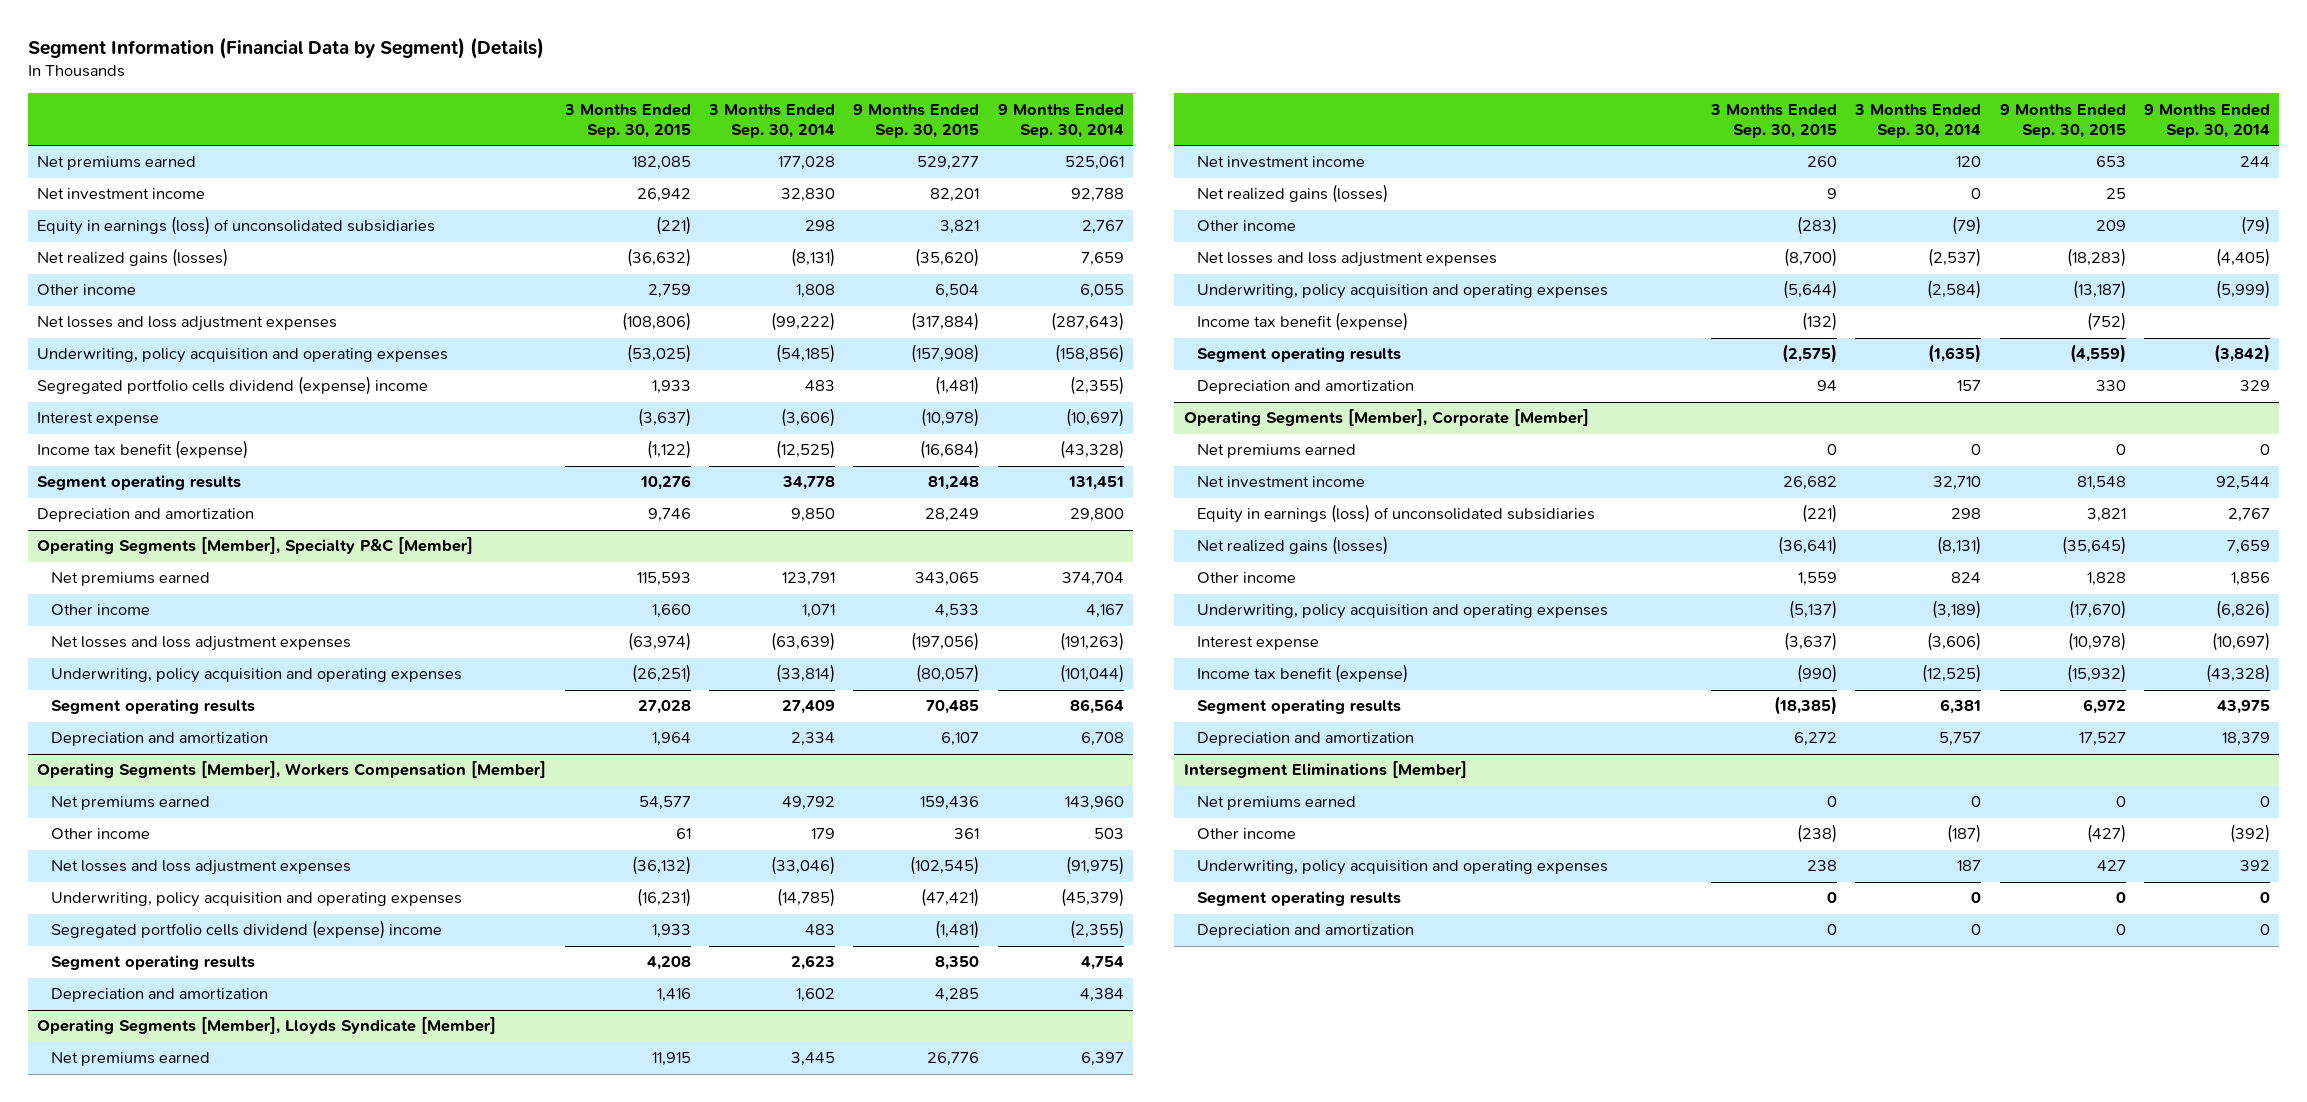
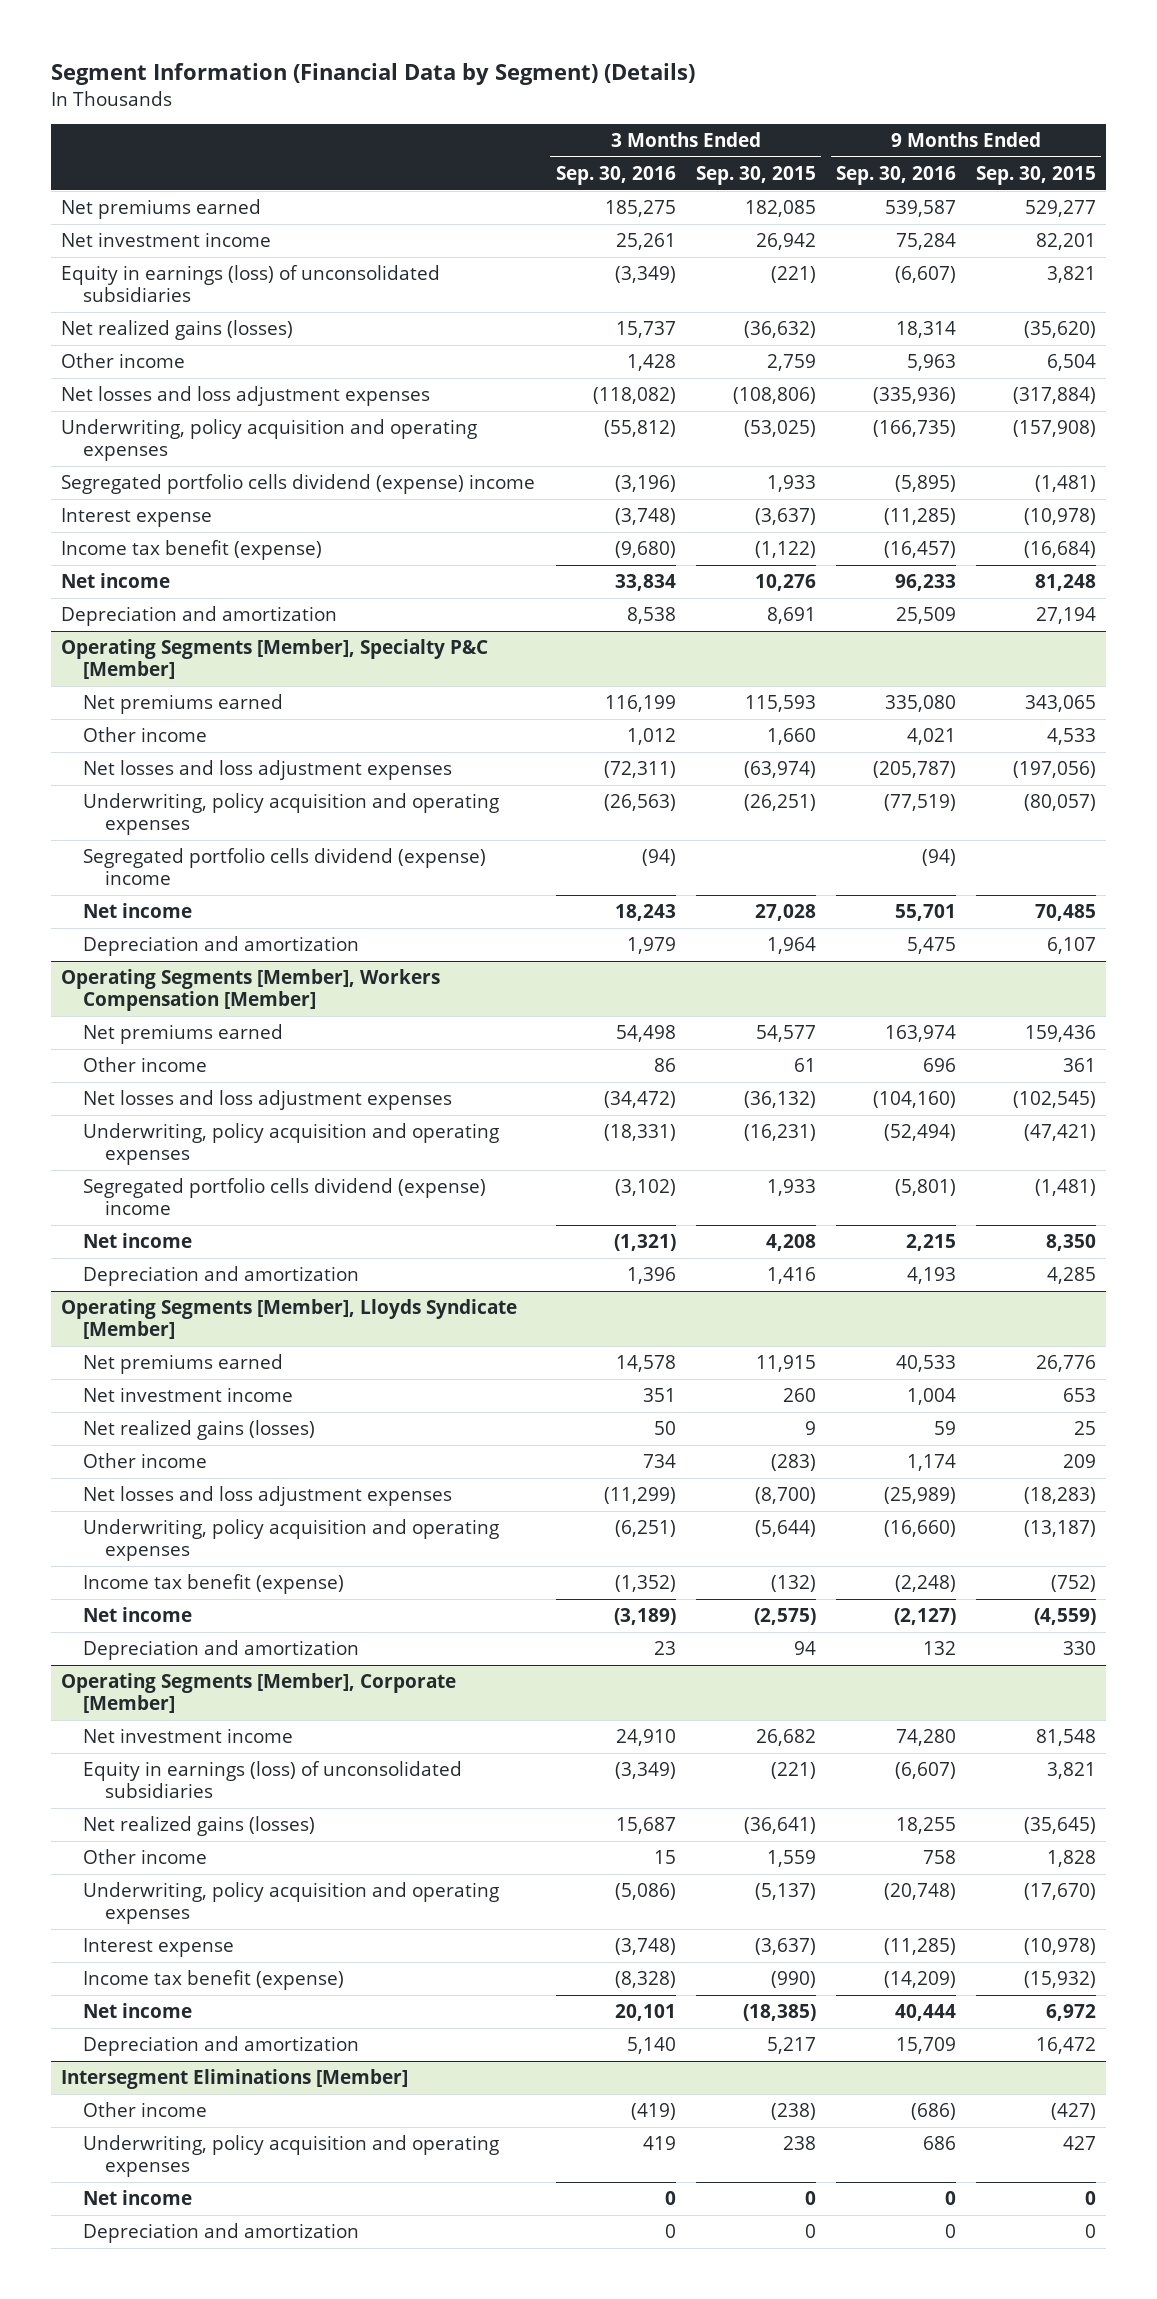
[708,103,836,139] 3 Months Ended Sep. 30, 2014 -> none
[997,103,1124,139] 9 Months Ended Sep. 30, 2014 -> none
none -> [555,165,676,185] Sep. 30, 2016
none -> [835,165,956,185] Sep. 30, 2016
[37,475,242,491] Segment operating results -> [61,573,171,589] Net income
[647,508,691,523] 9,746 -> [766,607,816,625] 8,691
[925,508,980,523] 28,249 -> [1035,607,1096,625] 27,194
none -> [83,848,487,885] Segregated portfolio cells dividend (expense) income
[50,699,255,715] Segment operating results -> [83,903,193,919] Net income
[50,955,255,971] Segment operating results -> [83,1233,193,1249] Net income
[1196,347,1401,363] Segment operating results -> [83,1607,193,1623] Net income
[1196,444,1356,459] Net premiums earned -> none
[1196,699,1401,715] Segment operating results -> [83,2003,193,2019] Net income
[1793,732,1837,747] 6,272 -> [766,2037,816,2055] 5,217
[2078,732,2126,747] 17,527 -> [1035,2037,1096,2055] 16,472
[1196,796,1356,811] Net premiums earned -> none
[1196,891,1401,907] Segment operating results -> none
none -> [83,2190,193,2206] Net income

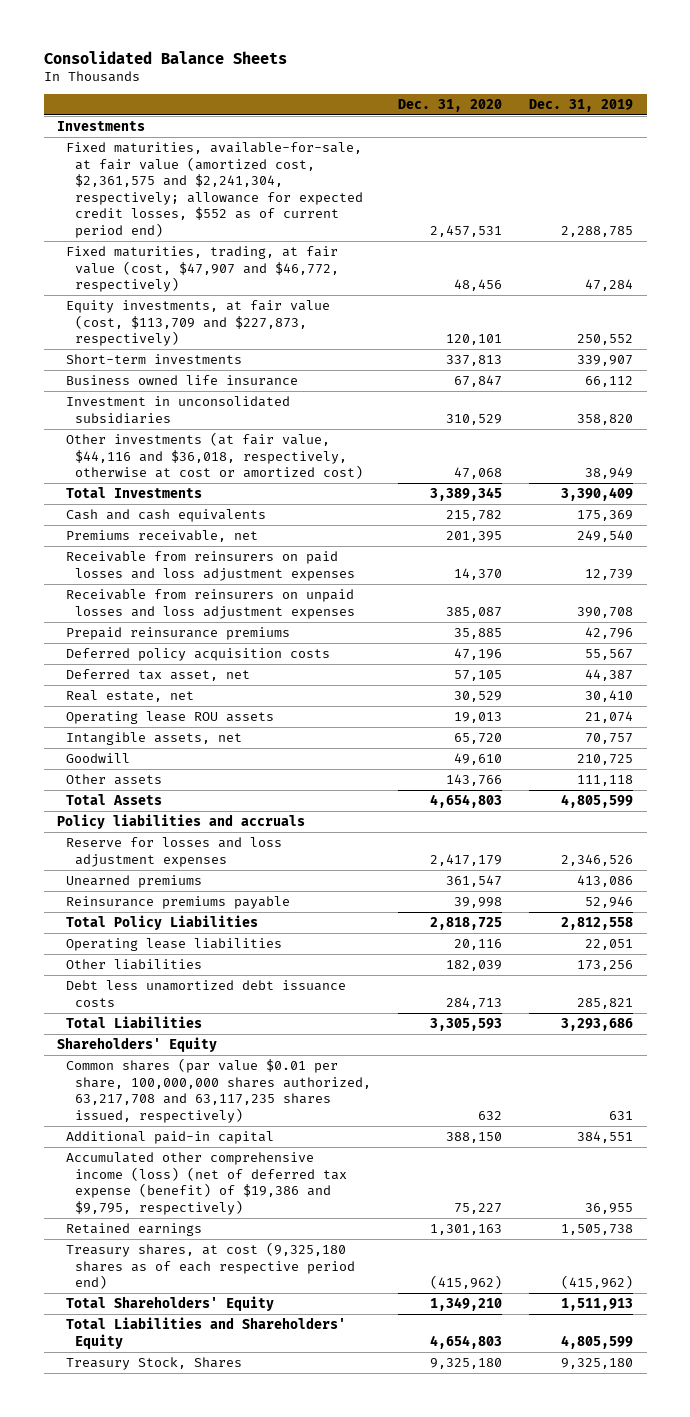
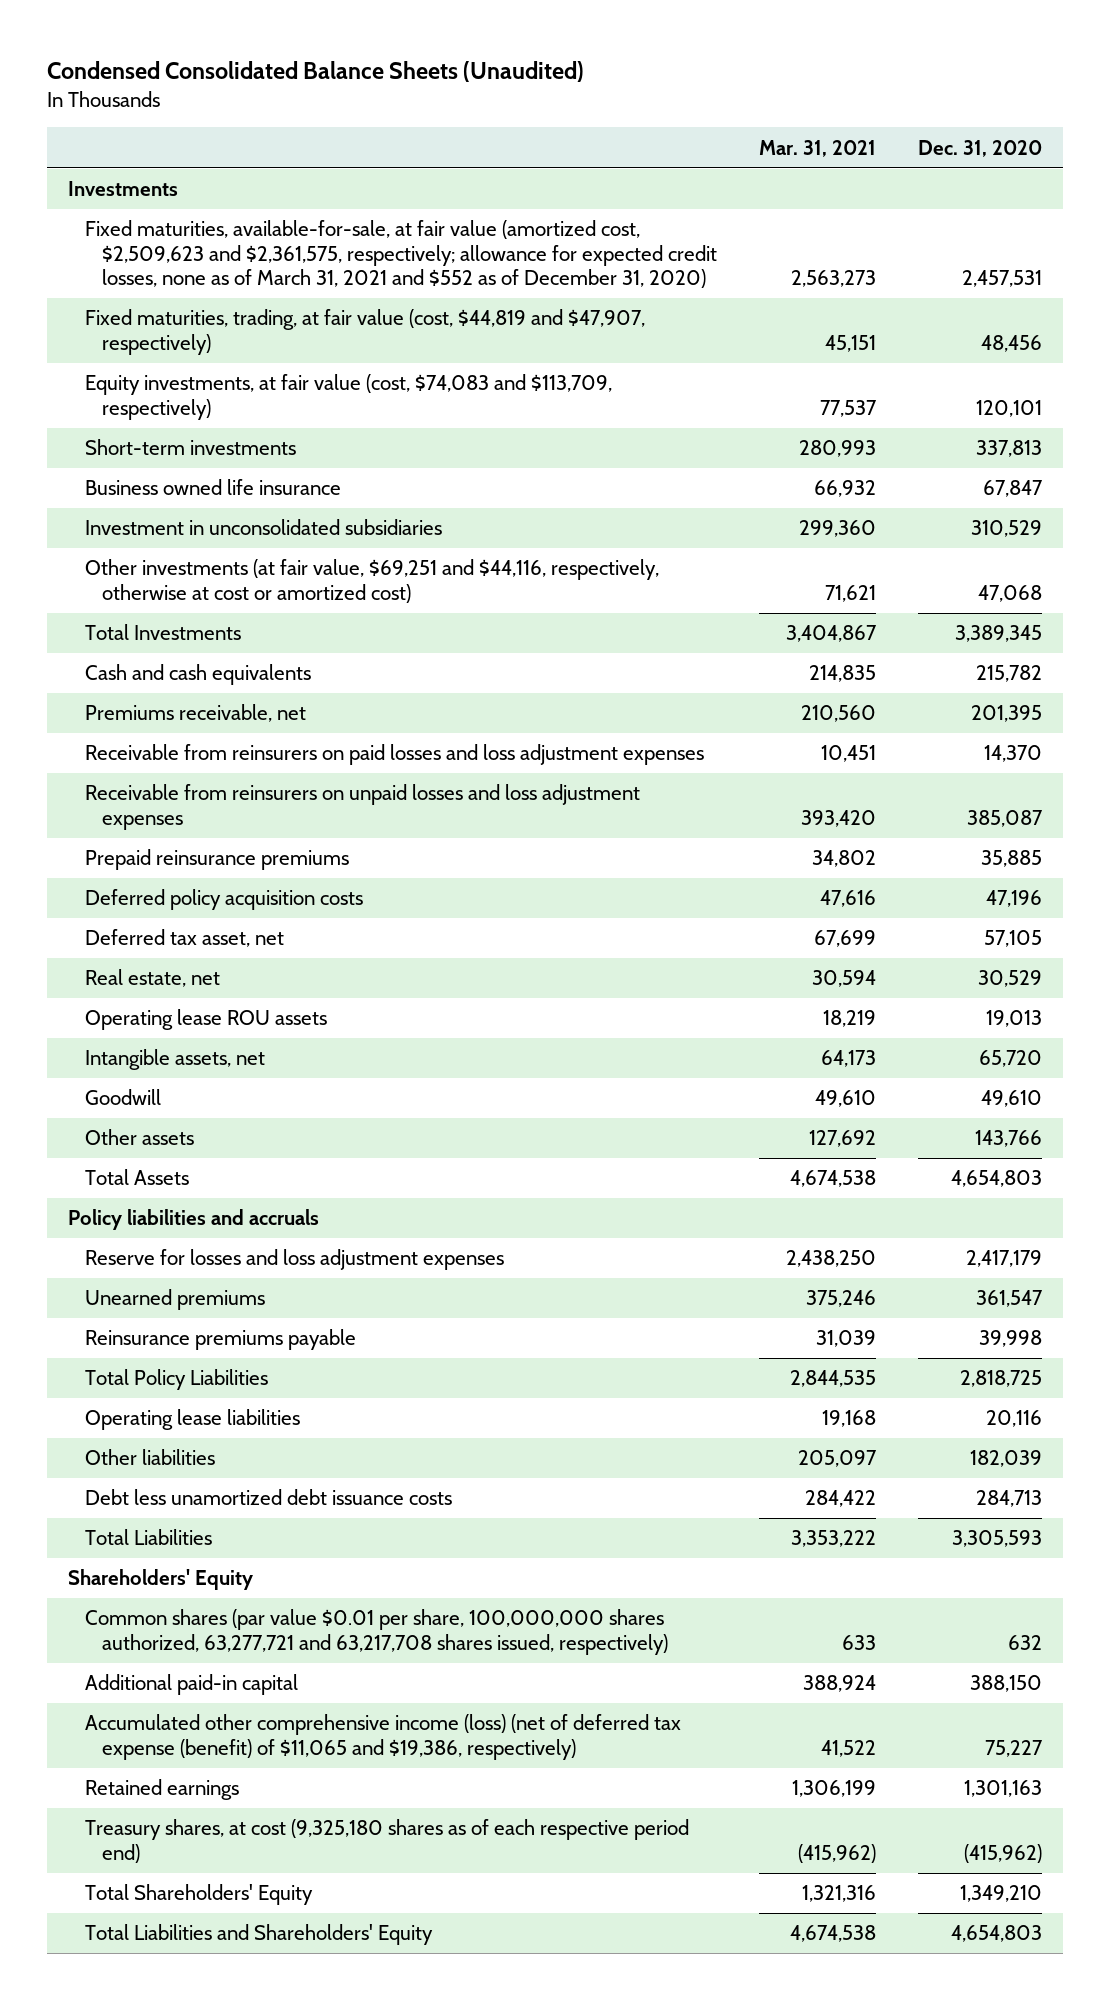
[43,50,287,64] Consolidated Balance Sheets -> [47,61,585,83] Condensed Consolidated Balance Sheets (Unaudited)
[529,98,634,112] Dec. 31, 2019 -> none
none -> [758,139,876,157] Mar. 31, 2021
[66,142,364,239] Fixed maturities, available-for-sale, at fair value (amortized cost, $2,361,575 and $2,241,304, respectively; allowance for expected credit losses, $552 as of current period end) -> [85,220,717,289] Fixed maturities, available-for-sale, at fair value (amortized cost, $2,509,623 and $2,361,575, respectively; allowance for expected credit losses, none as of March 31, 2021 and $552 as of December 31, 2020)
[66,246,340,293] Fixed maturities, trading, at fair value (cost, $47,907 and $46,772, respectively) -> [85,309,646,355] Fixed maturities, trading, at fair value (cost, $44,819 and $47,907, respectively)
[66,300,331,347] Equity investments, at fair value (cost, $113,709 and $227,873, respectively) -> [85,374,613,420] Equity investments, at fair value (cost, $74,083 and $113,709, respectively)
[66,432,364,480] Other investments (at fair value, $44,116 and $36,018, respectively, otherwise at cost or amortized cost) -> [85,559,660,603] Other investments (at fair value, $69,251 and $44,116, respectively, otherwise at cost or amortized cost)
[66,1058,372,1123] Common shares (par value $0.01 per share, 100,000,000 shares authorized, 63,217,708 and 63,117,235 shares issued, respectively) -> [85,1609,668,1655] Common shares (par value $0.01 per share, 100,000,000 shares authorized, 63,277,721 and 63,217,708 shares issued, respectively)
[66,1152,348,1215] Accumulated other comprehensive income (loss) (net of deferred tax expense (benefit) of $19,386 and $9,795, respectively) -> [85,1714,682,1760] Accumulated other comprehensive income (loss) (net of deferred tax expense (benefit) of $11,065 and $19,386, respectively)
[66,1357,243,1371] Treasury Stock, Shares -> none

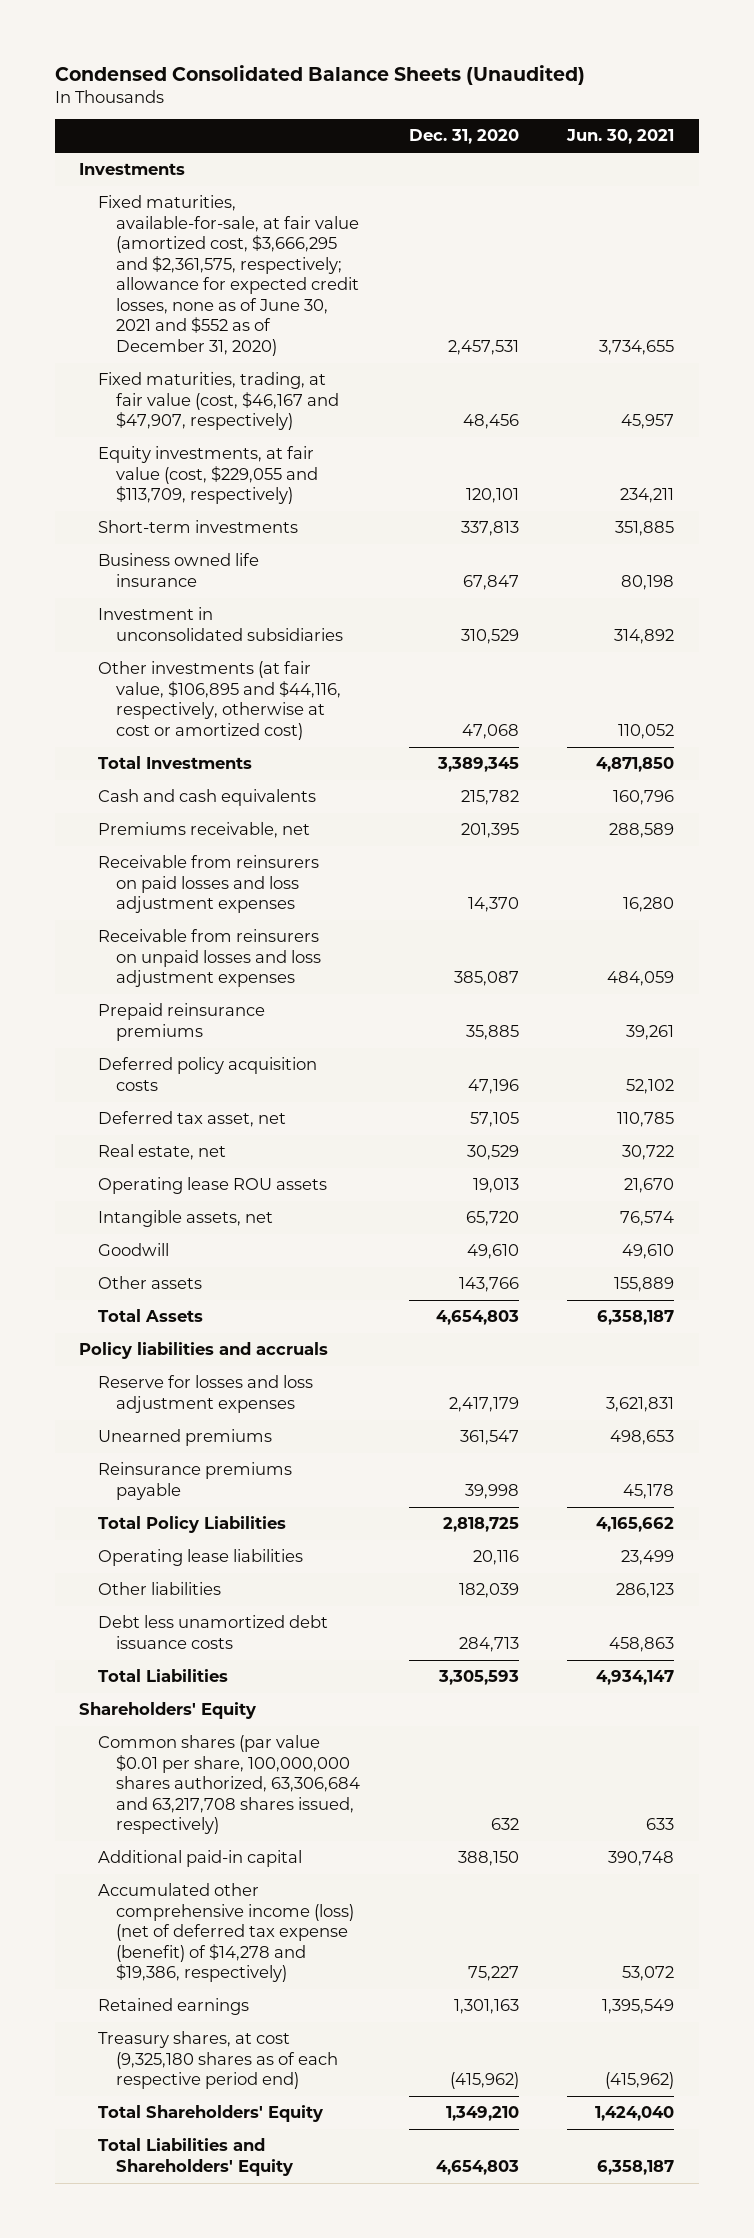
[758,139,876,157] Mar. 31, 2021 -> none
none -> [566,129,675,145] Jun. 30, 2021
[85,220,717,289] Fixed maturities, available-for-sale, at fair value (amortized cost, $2,509,623 and $2,361,575, respectively; allowance for expected credit losses, none as of March 31, 2021 and $552 as of December 31, 2020) -> [97,195,360,357] Fixed maturities, available-for-sale, at fair value (amortized cost, $3,666,295 and $2,361,575, respectively; allowance for expected credit losses, none as of June 30, 2021 and $552 as of December 31, 2020)
[85,309,646,355] Fixed maturities, trading, at fair value (cost, $44,819 and $47,907, respectively) -> [97,372,340,431] Fixed maturities, trading, at fair value (cost, $46,167 and $47,907, respectively)
[85,374,613,420] Equity investments, at fair value (cost, $74,083 and $113,709, respectively) -> [97,446,319,505] Equity investments, at fair value (cost, $229,055 and $113,709, respectively)
[85,559,660,603] Other investments (at fair value, $69,251 and $44,116, respectively, otherwise at cost or amortized cost) -> [97,661,342,740] Other investments (at fair value, $106,895 and $44,116, respectively, otherwise at cost or amortized cost)
[85,1609,668,1655] Common shares (par value $0.01 per share, 100,000,000 shares authorized, 63,277,721 and 63,217,708 shares issued, respectively) -> [97,1735,361,1835] Common shares (par value $0.01 per share, 100,000,000 shares authorized, 63,306,684 and 63,217,708 shares issued, respectively)
[85,1714,682,1760] Accumulated other comprehensive income (loss) (net of deferred tax expense (benefit) of $11,065 and $19,386, respectively) -> [97,1883,355,1983] Accumulated other comprehensive income (loss) (net of deferred tax expense (benefit) of $14,278 and $19,386, respectively)

